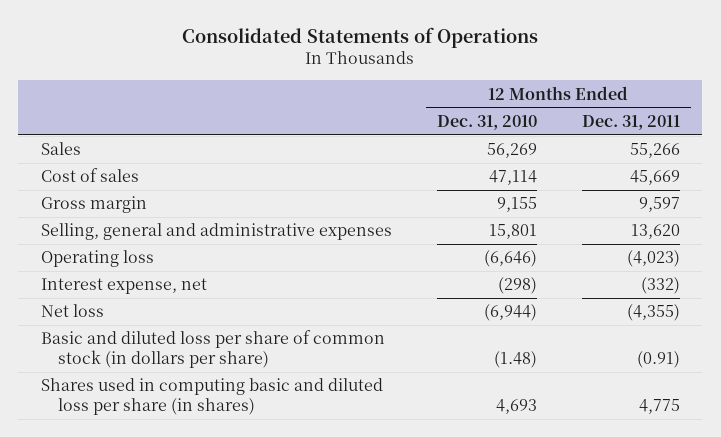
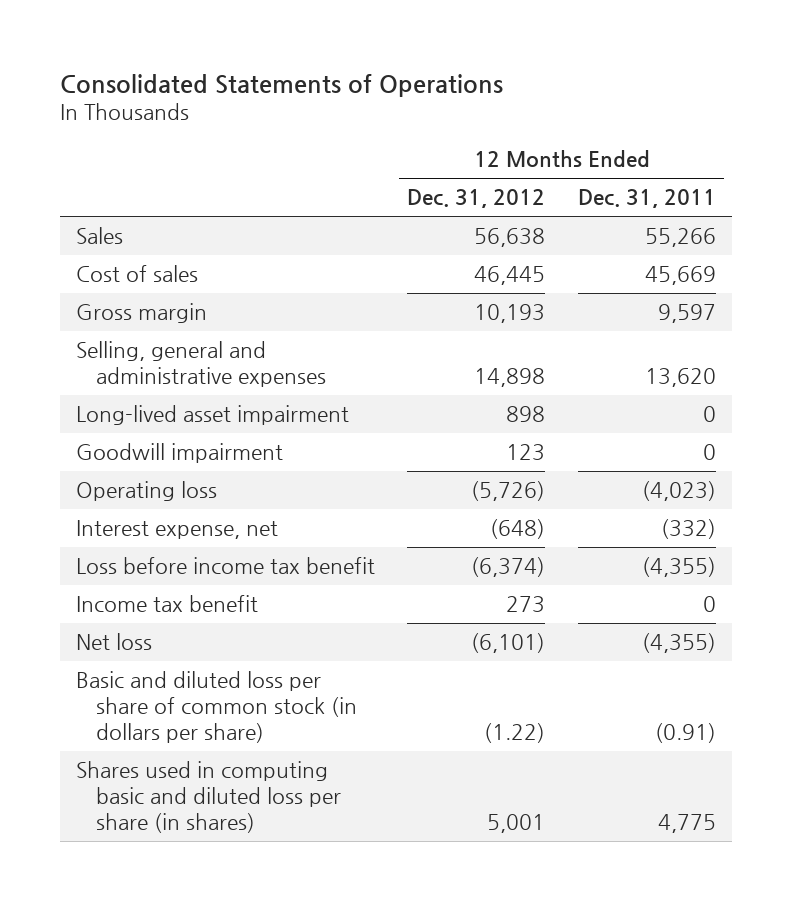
[436,115,537,131] Dec. 31, 2010 -> none
none -> [407,189,546,209] Dec. 31, 2012
none -> [75,405,349,426] Long-lived asset impairment
none -> [75,443,283,464] Goodwill impairment
none -> [75,557,375,575] Loss before income tax benefit
none -> [75,595,258,613] Income tax benefit

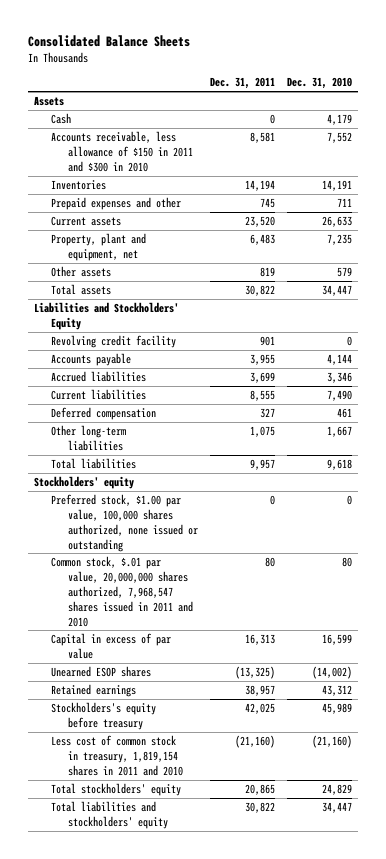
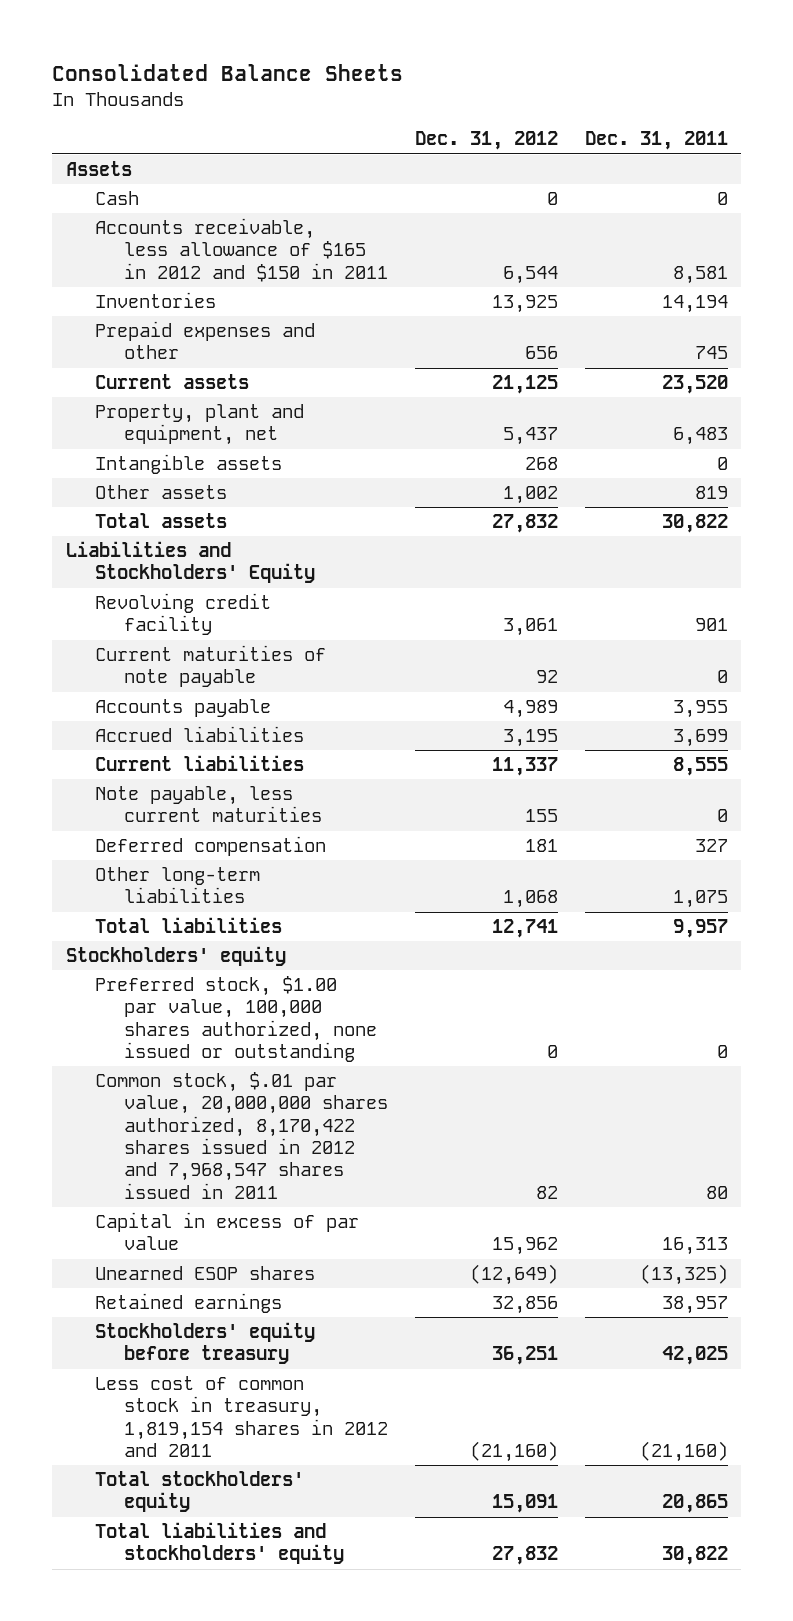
[287,77,353,90] Dec. 31, 2010 -> none
none -> [415,131,559,151] Dec. 31, 2012
[50,130,193,172] Accounts receivable, less allowance of $150 in 2011 and $300 in 2010 -> [95,218,389,282] Accounts receivable, less allowance of $165 in 2012 and $150 in 2011
none -> [95,454,283,475] Intangible assets
none -> [95,645,327,688] Current maturities of note payable
none -> [95,786,323,823] Note payable, less current maturities
[50,555,193,627] Common stock, $.01 par value, 20,000,000 shares authorized, 7,968,547 shares issued in 2011 and 2010 -> [95,1072,389,1199] Common stock, $.01 par value, 20,000,000 shares authorized, 8,170,422 shares issued in 2012 and 7,968,547 shares issued in 2011
[50,701,156,730] Stockholders's equity before treasury -> [95,1322,316,1365] Stockholders' equity before treasury
[50,734,183,776] Less cost of common stock in treasury, 1,819,154 shares in 2011 and 2010 -> [95,1376,389,1457] Less cost of common stock in treasury, 1,819,154 shares in 2012 and 2011

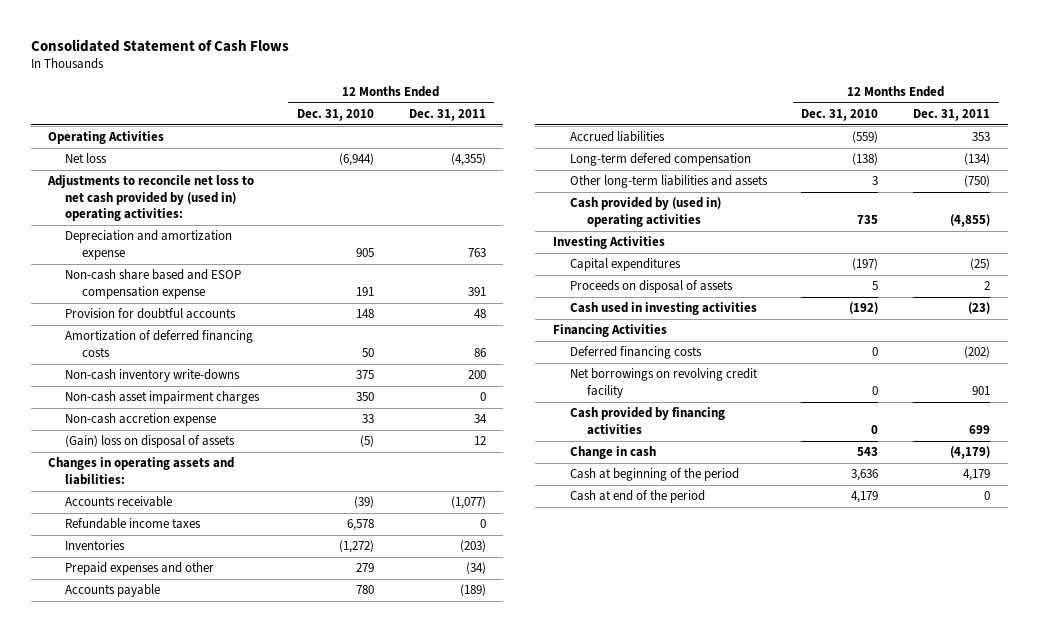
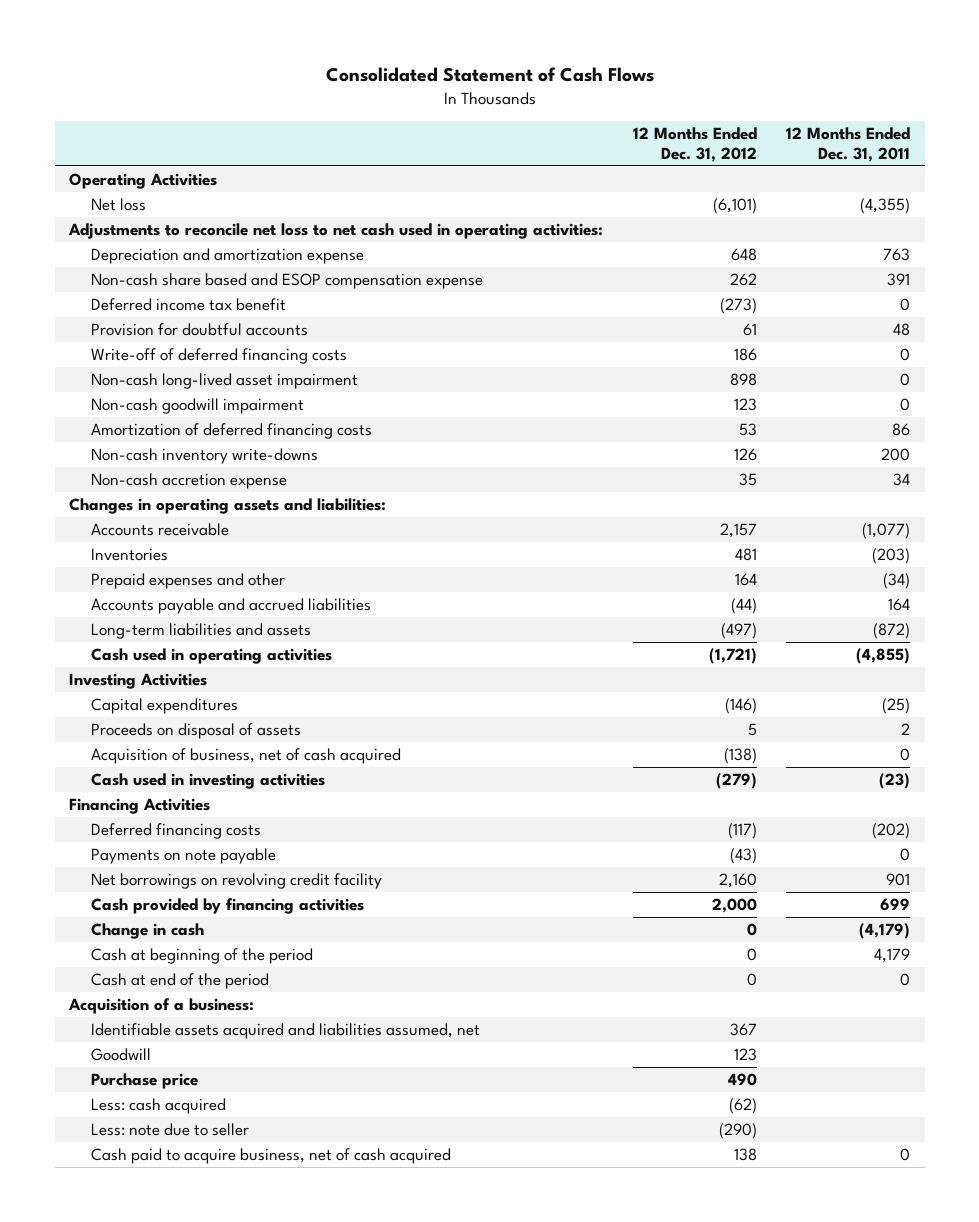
[296,108,374,121] Dec. 31, 2010 -> none
none -> [632,126,757,162] 12 Months Ended Dec. 31, 2012
[46,175,254,222] Adjustments to reconcile net loss to net cash provided by (used in) operating activities: -> [68,223,604,240] Adjustments to reconcile net loss to net cash used in operating activities:
none -> [91,298,287,312] Deferred income tax benefit
none -> [91,348,348,365] Write-off of deferred financing costs
none -> [91,373,359,390] Non-cash long-lived asset impairment
none -> [91,398,305,415] Non-cash goodwill impairment
[65,391,261,405] Non-cash asset impairment charges -> none
[65,435,236,449] (Gain) loss on disposal of assets -> none
[65,518,202,530] Refundable income taxes -> none
[65,584,161,598] Accounts payable -> none
[569,131,665,143] Accrued liabilities -> none
[569,153,751,167] Long-term defered compensation -> none
none -> [91,598,372,615] Accounts payable and accrued liabilities
[569,175,768,189] Other long-term liabilities and assets -> [91,623,312,640] Long-term liabilities and assets
[964,175,991,188] (750) -> [872,623,910,640] (872)
[569,197,721,227] Cash provided by (used in) operating activities -> [91,648,333,665] Cash used in operating activities
none -> [91,748,402,765] Acquisition of business, net of cash acquired
none -> [91,848,277,865] Payments on note payable
none -> [68,998,255,1015] Acquisition of a business:
none -> [91,1023,481,1040] Identifiable assets acquired and liabilities assumed, net
none -> [91,1048,152,1062] Goodwill
none -> [91,1073,199,1090] Purchase price
none -> [91,1098,227,1115] Less: cash acquired
none -> [91,1123,250,1137] Less: note due to seller
none -> [91,1148,452,1165] Cash paid to acquire business, net of cash acquired

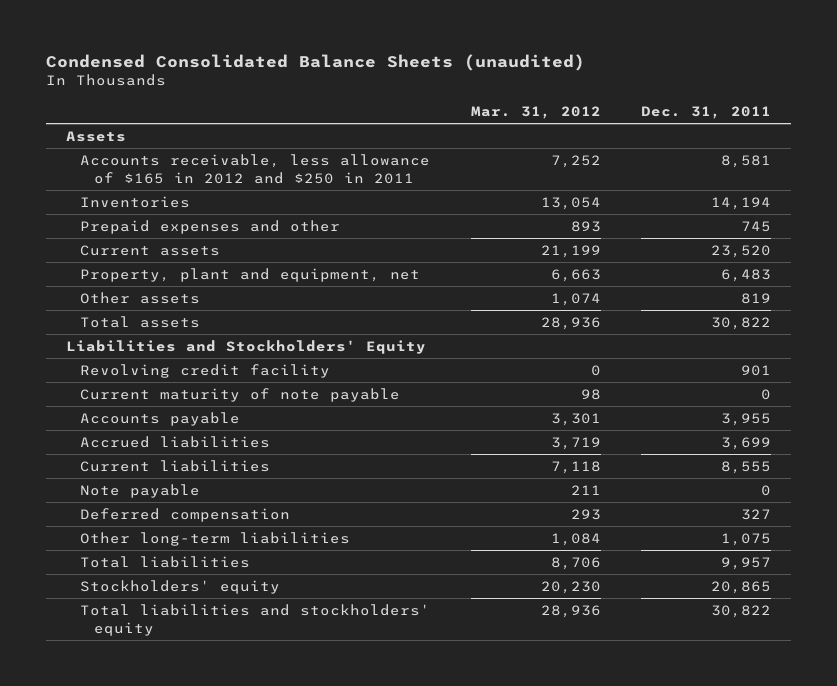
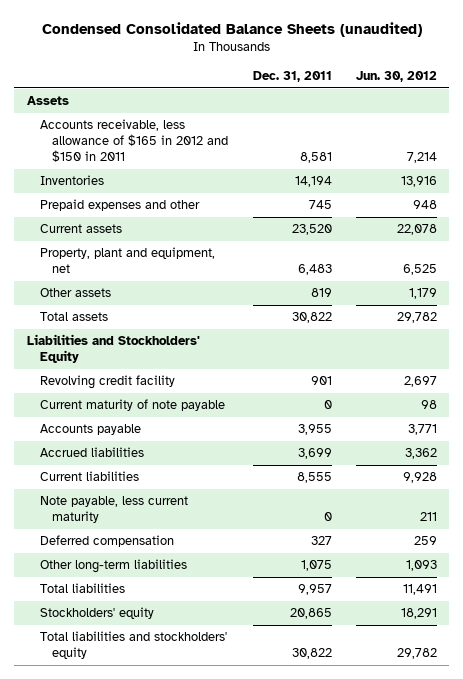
[470,105,601,119] Mar. 31, 2012 -> none
none -> [355,71,437,83] Jun. 30, 2012
[80,153,431,184] Accounts receivable, less allowance of $165 in 2012 and $250 in 2011 -> [39,119,229,163] Accounts receivable, less allowance of $165 in 2012 and $150 in 2011
[80,483,201,498] Note payable -> [39,496,188,524] Note payable, less current maturity

